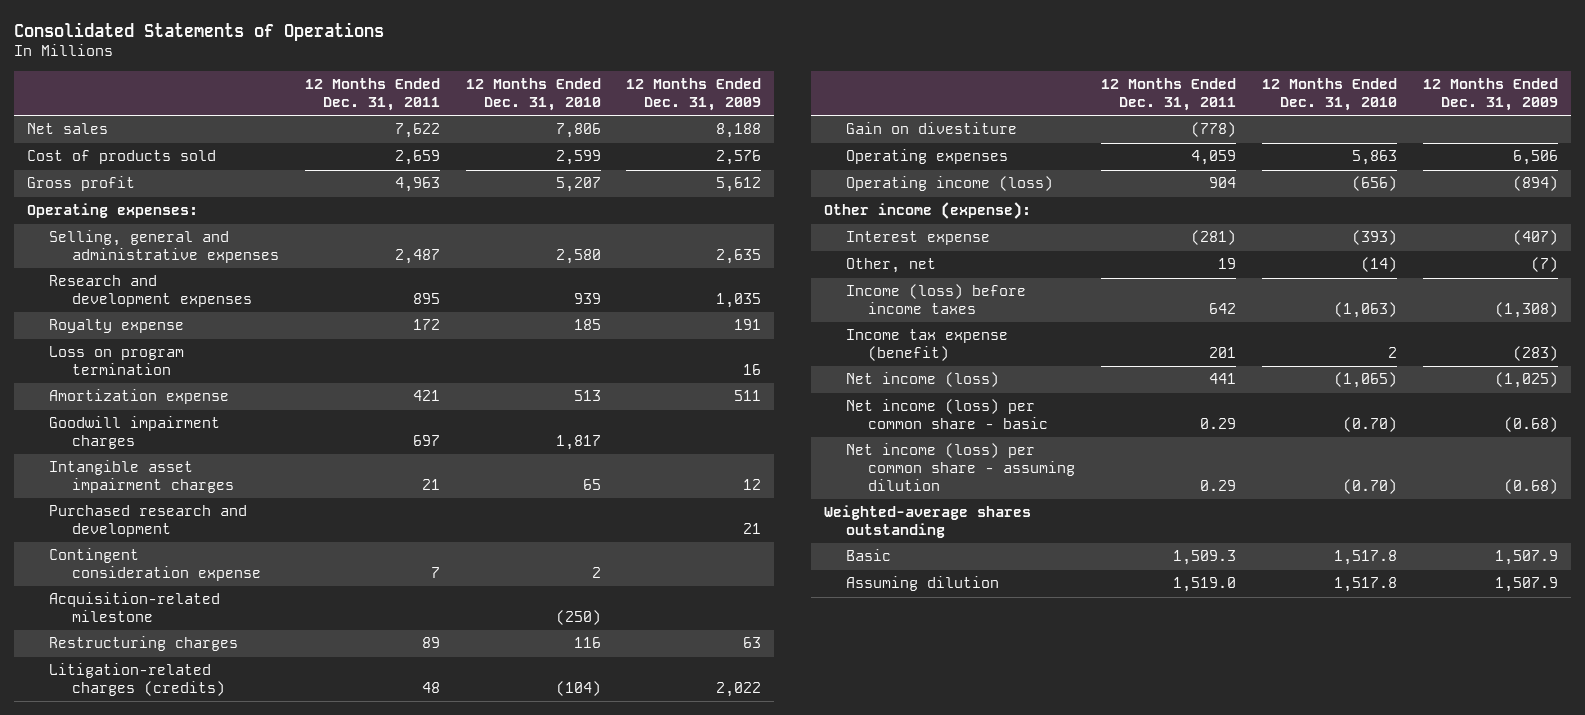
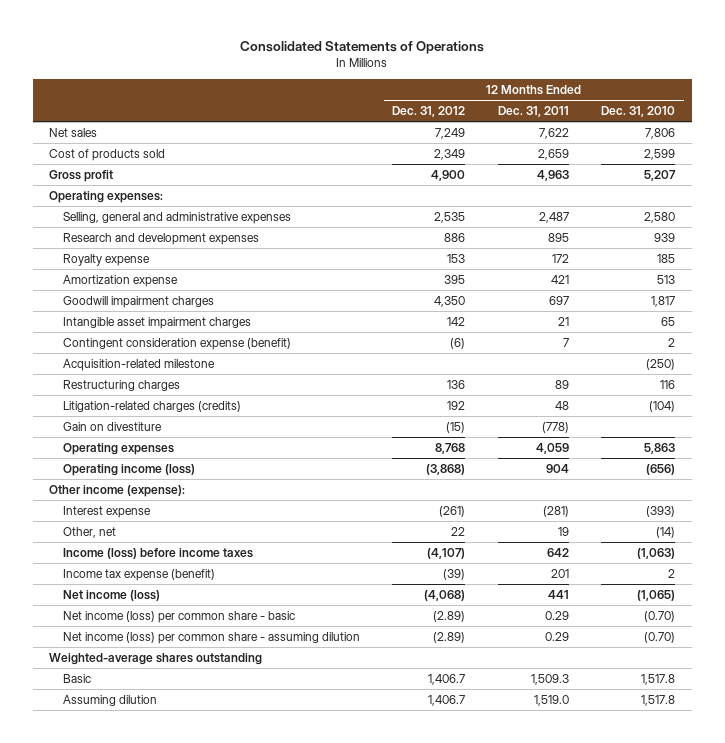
[626,78,762,111] 12 Months Ended Dec. 31, 2009 -> none
none -> [392,105,466,117] Dec. 31, 2012
[49,346,185,376] Loss on program termination -> none
[49,505,248,538] Purchased research and development -> none
[49,548,261,582] Contingent consideration expense -> [62,337,291,350] Contingent consideration expense (benefit)

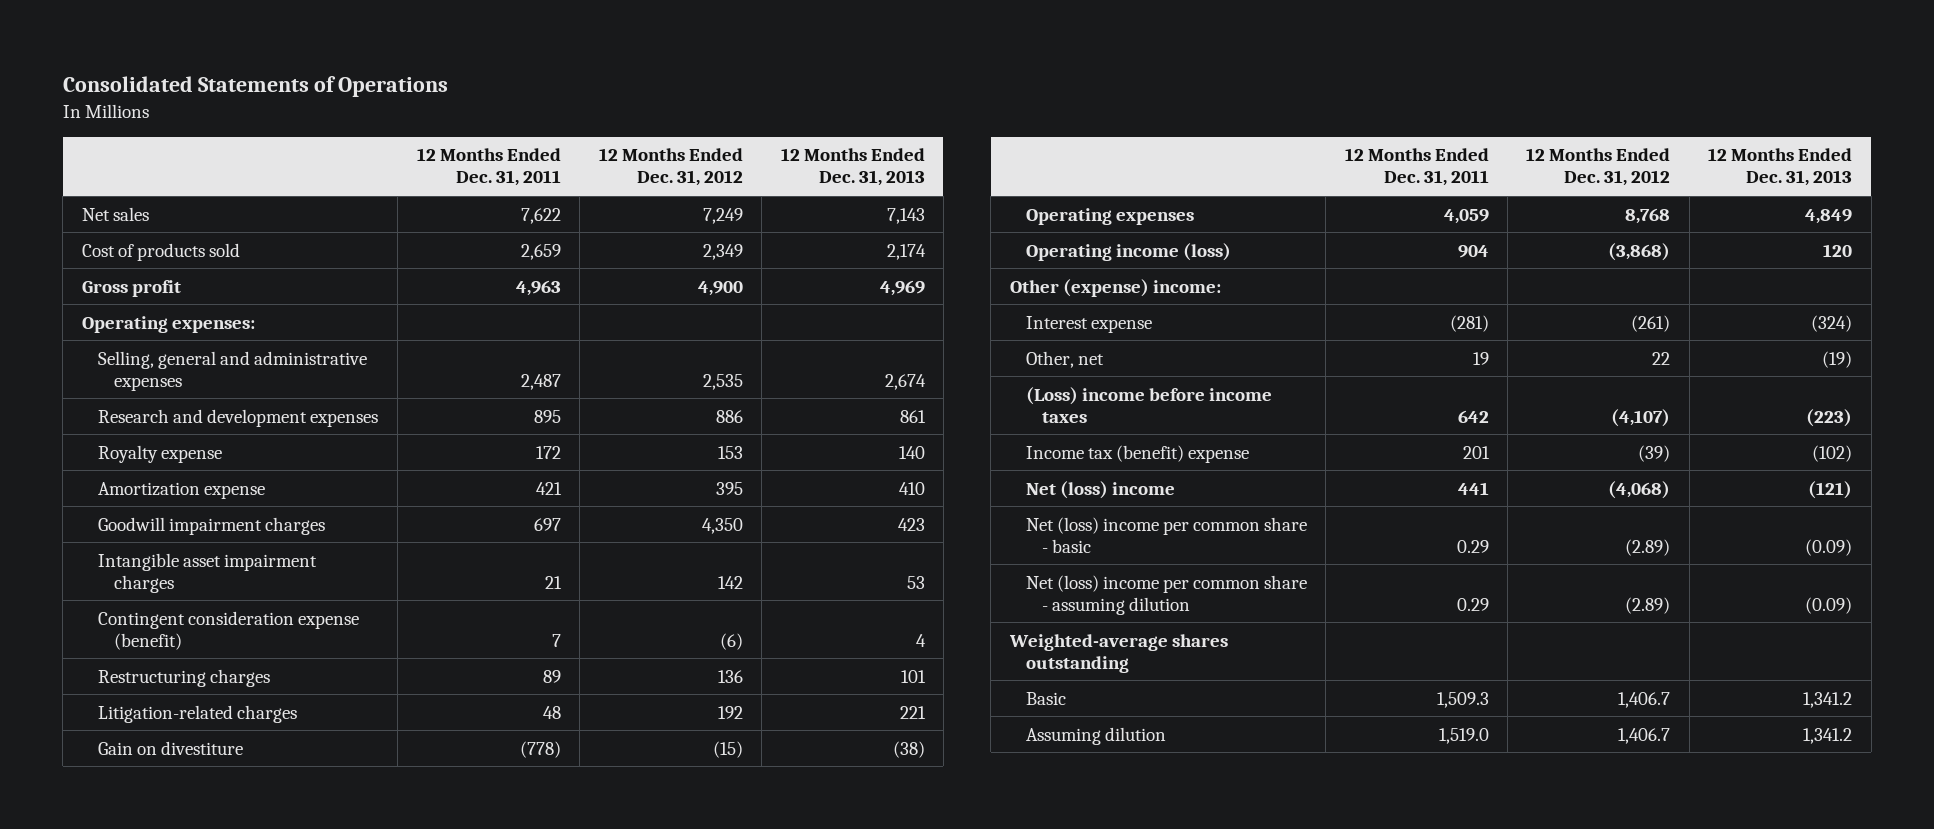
[601,105,676,117] Dec. 31, 2010 -> none
none -> [780,148,925,187] 12 Months Ended Dec. 31, 2013
[62,358,215,371] Acquisition-related milestone -> none
[62,400,241,412] Litigation-related charges (credits) -> [97,704,297,723] Litigation-related charges
[49,484,186,497] Other income (expense): -> [1009,278,1221,297] Other (expense) income:
[62,547,253,559] Income (loss) before income taxes -> [1025,386,1272,423] (Loss) income before income taxes
[62,568,215,581] Income tax expense (benefit) -> [1025,444,1249,463] Income tax (benefit) expense
[62,589,160,601] Net income (loss) -> [1025,480,1175,499] Net (loss) income
[62,610,295,623] Net income (loss) per common share - basic -> [1025,516,1307,553] Net (loss) income per common share - basic
[62,631,360,644] Net income (loss) per common share - assuming dilution -> [1025,574,1307,615] Net (loss) income per common share - assuming dilution

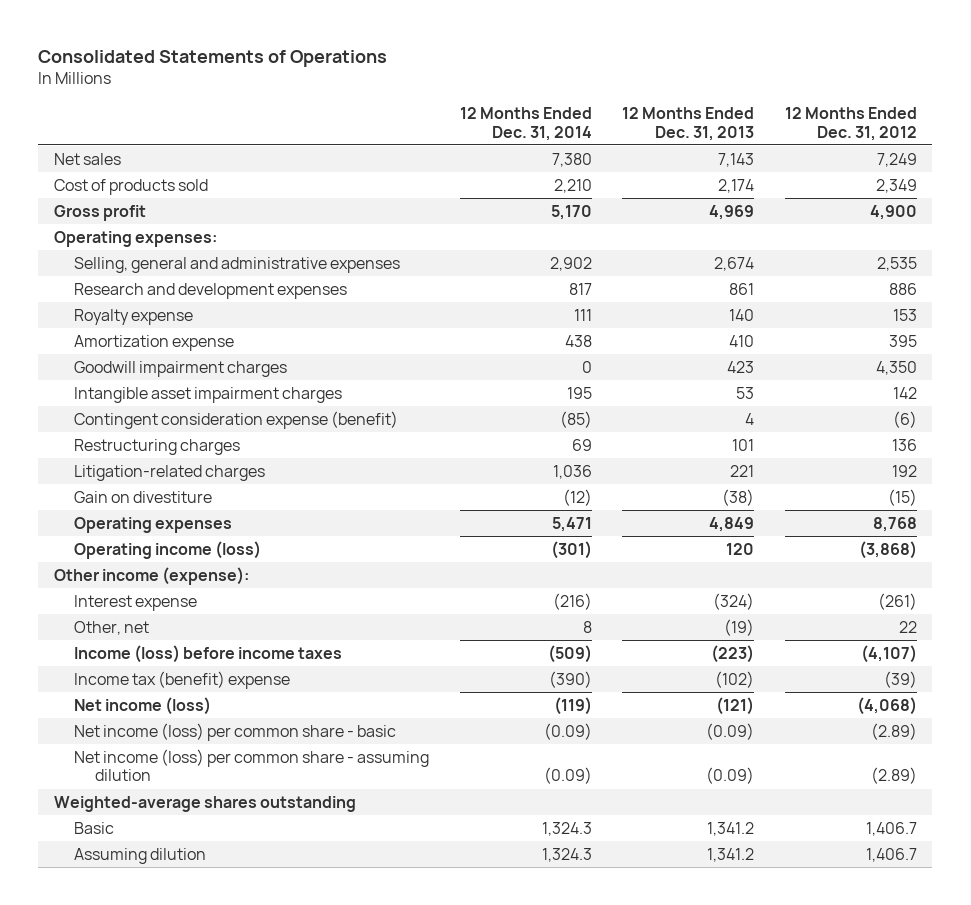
[416,148,561,187] 12 Months Ended Dec. 31, 2011 -> none
none -> [459,106,592,141] 12 Months Ended Dec. 31, 2014
[1009,278,1221,297] Other (expense) income: -> [53,566,249,585] Other income (expense):
[1025,386,1272,423] (Loss) income before income taxes -> [74,644,343,663] Income (loss) before income taxes
[1025,480,1175,499] Net (loss) income -> [74,696,212,715] Net income (loss)
[1025,516,1307,553] Net (loss) income per common share - basic -> [74,722,397,741] Net income (loss) per common share - basic
[1025,574,1307,615] Net (loss) income per common share - assuming dilution -> [74,748,430,782] Net income (loss) per common share - assuming dilution

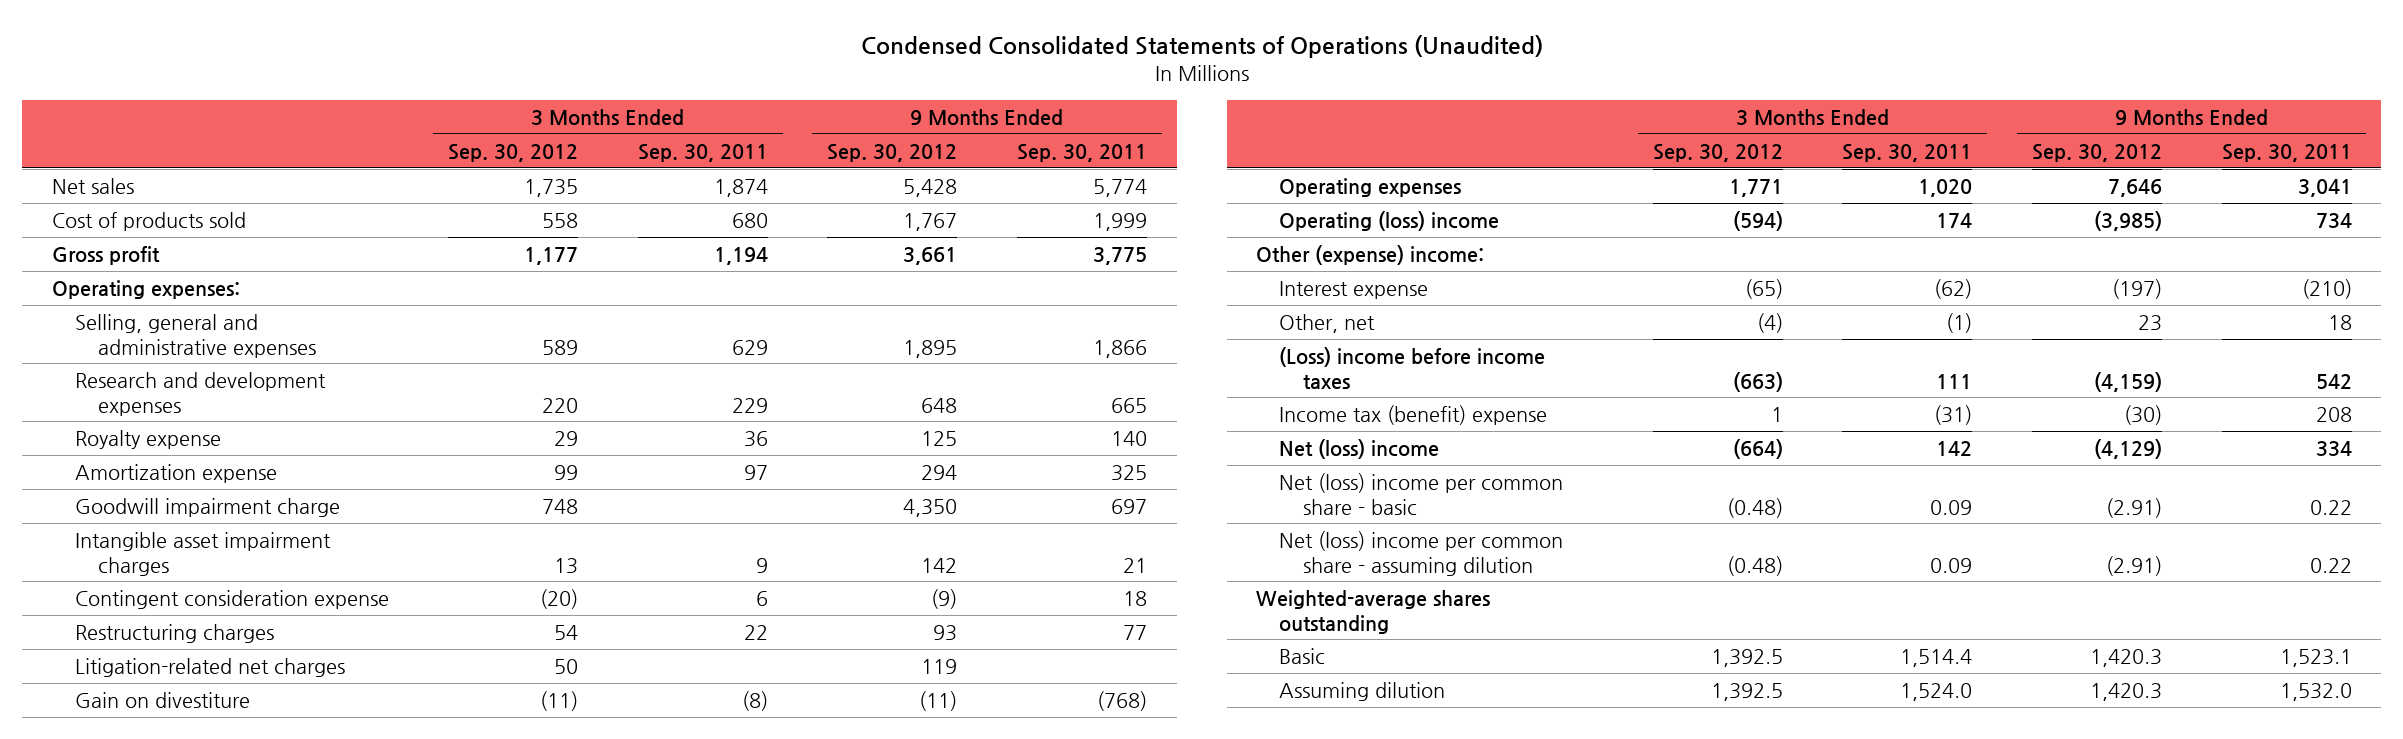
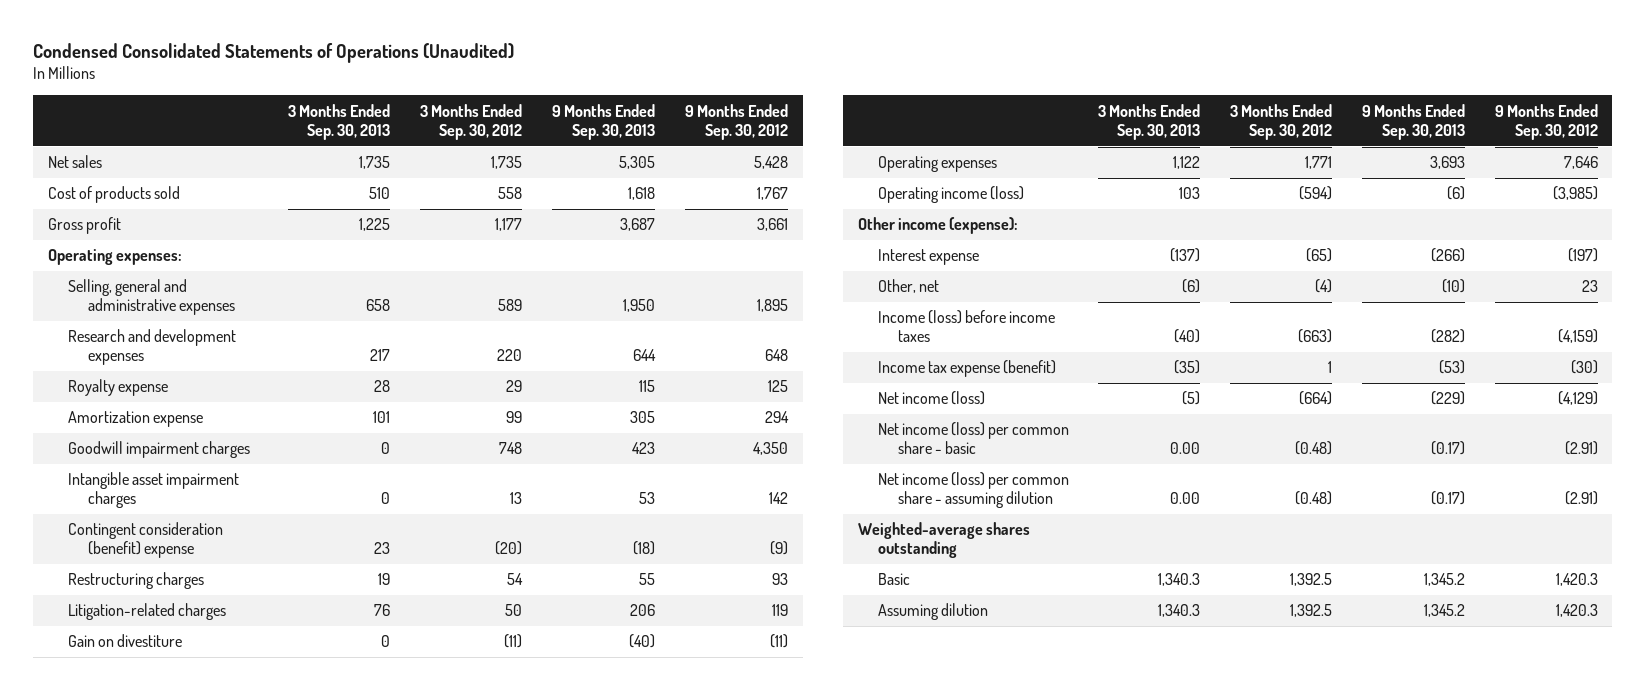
[637,143,768,162] Sep. 30, 2011 -> none
[1016,143,1147,162] Sep. 30, 2011 -> none
none -> [288,103,391,140] 3 Months Ended Sep. 30, 2013
none -> [551,103,655,140] 9 Months Ended Sep. 30, 2013
[74,497,340,517] Goodwill impairment charge -> [67,441,250,459] Goodwill impairment charges
[74,589,389,609] Contingent consideration expense -> [67,522,223,559] Contingent consideration (benefit) expense
[74,657,345,677] Litigation-related net charges -> [67,603,226,621] Litigation-related charges
[1279,210,1500,231] Operating (loss) income -> [877,186,1024,204] Operating income (loss)
[1256,244,1485,265] Other (expense) income: -> [857,217,1018,235] Other income (expense):
[1279,346,1546,389] (Loss) income before income taxes -> [877,310,1055,343] Income (loss) before income taxes
[1279,404,1548,425] Income tax (benefit) expense -> [877,360,1056,378] Income tax expense (benefit)
[1279,438,1440,459] Net (loss) income -> [877,391,985,406] Net income (loss)
[1279,472,1564,515] Net (loss) income per common share - basic -> [877,422,1069,455] Net income (loss) per common share - basic
[1279,530,1564,576] Net (loss) income per common share - assuming dilution -> [877,472,1069,509] Net income (loss) per common share - assuming dilution

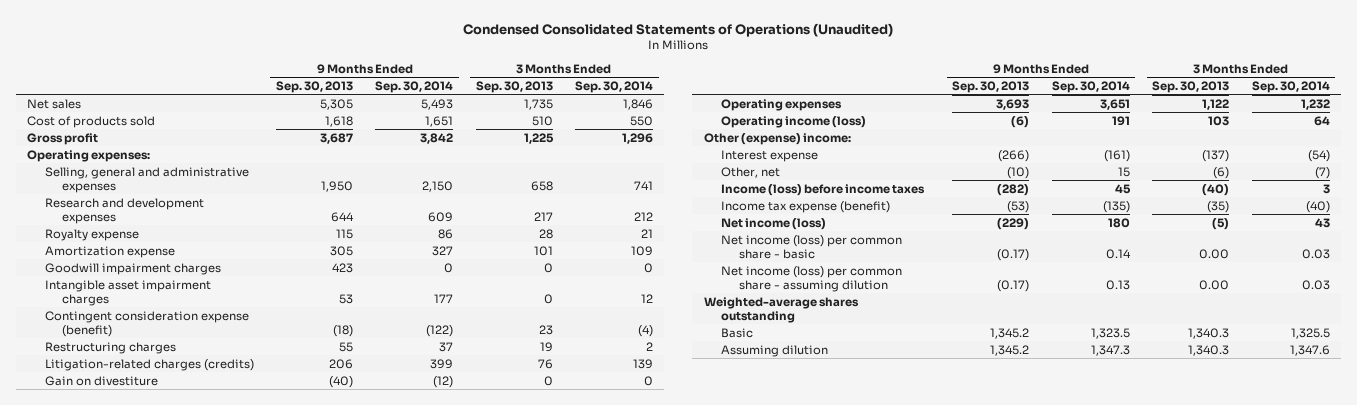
[420,103,523,140] 3 Months Ended Sep. 30, 2012 -> none
[684,103,788,140] 9 Months Ended Sep. 30, 2012 -> none
none -> [375,80,454,93] Sep. 30, 2014
none -> [575,80,654,93] Sep. 30, 2014
[67,522,223,559] Contingent consideration (benefit) expense -> [44,310,249,337] Contingent consideration expense (benefit)
[67,603,226,621] Litigation-related charges -> [44,358,254,371] Litigation-related charges (credits)
[857,217,1018,235] Other income (expense): -> [703,132,851,145] Other (expense) income:

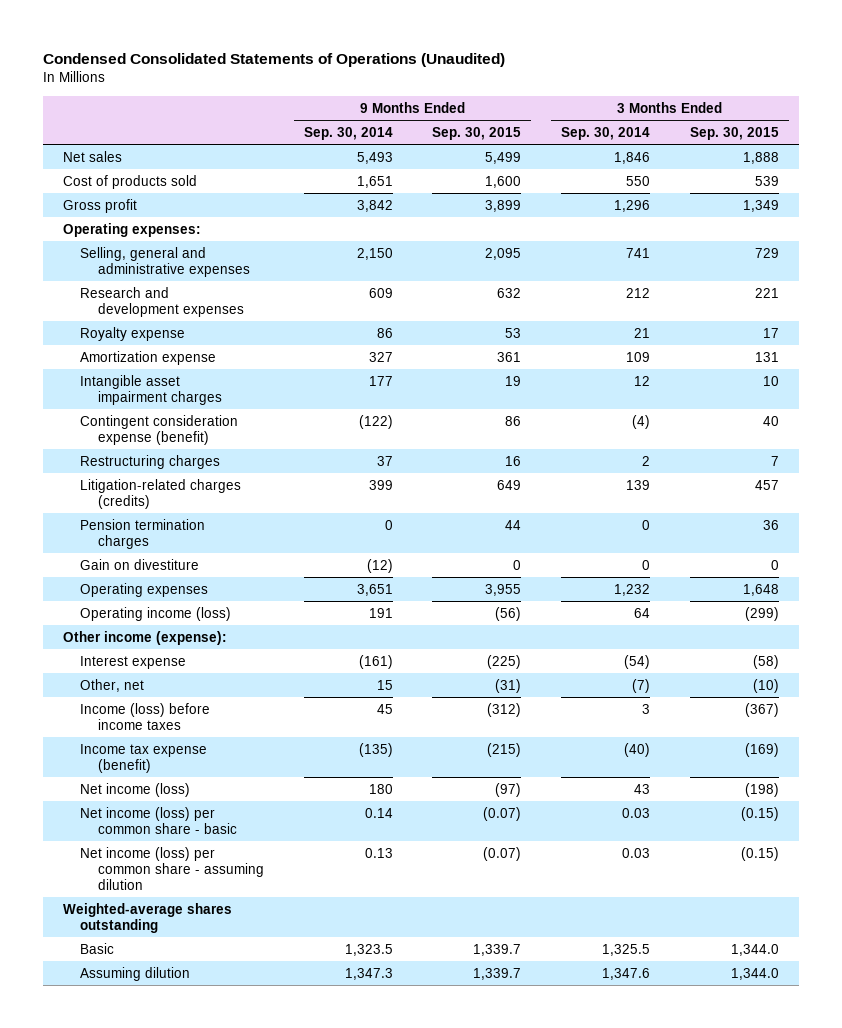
[276,80,354,93] Sep. 30, 2013 -> none
[475,80,553,93] Sep. 30, 2013 -> none
none -> [432,126,522,140] Sep. 30, 2015
none -> [690,126,780,140] Sep. 30, 2015
[44,262,221,275] Goodwill impairment charges -> none
none -> [80,518,206,549] Pension termination charges
[703,132,851,145] Other (expense) income: -> [62,630,227,645] Other income (expense):

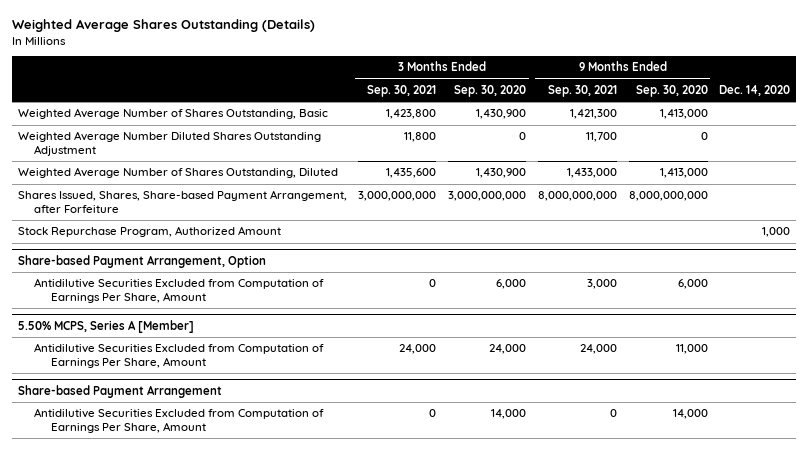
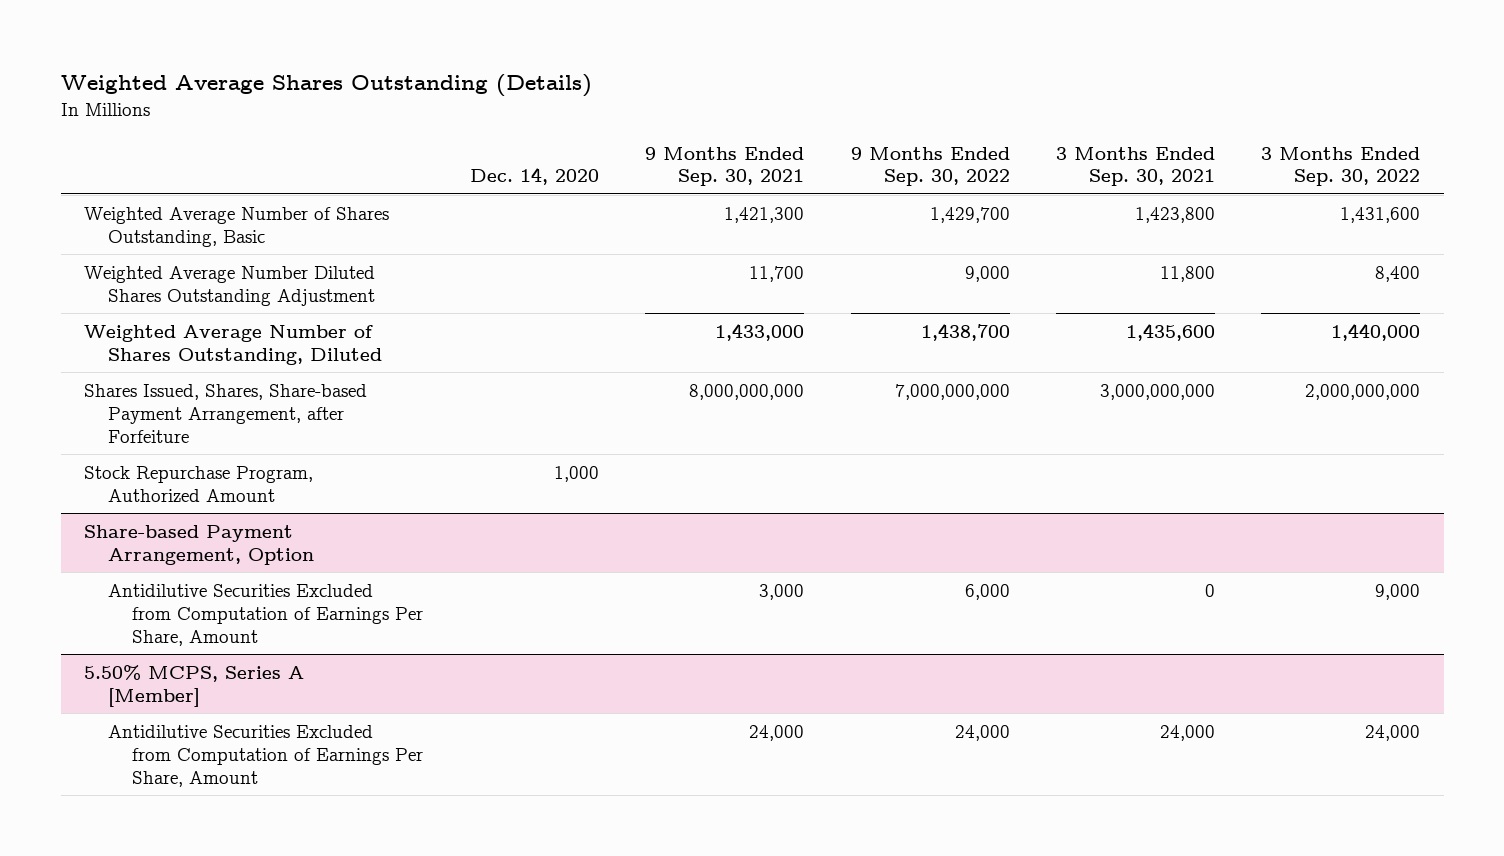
[454,85,527,98] Sep. 30, 2020 -> none
[635,85,708,98] Sep. 30, 2020 -> none
none -> [850,146,1010,187] 9 Months Ended Sep. 30, 2022
none -> [1261,146,1421,187] 3 Months Ended Sep. 30, 2022
[17,385,222,399] Share-based Payment Arrangement -> none
[34,408,325,433] Antidilutive Securities Excluded from Computation of Earnings Per Share, Amount -> none

